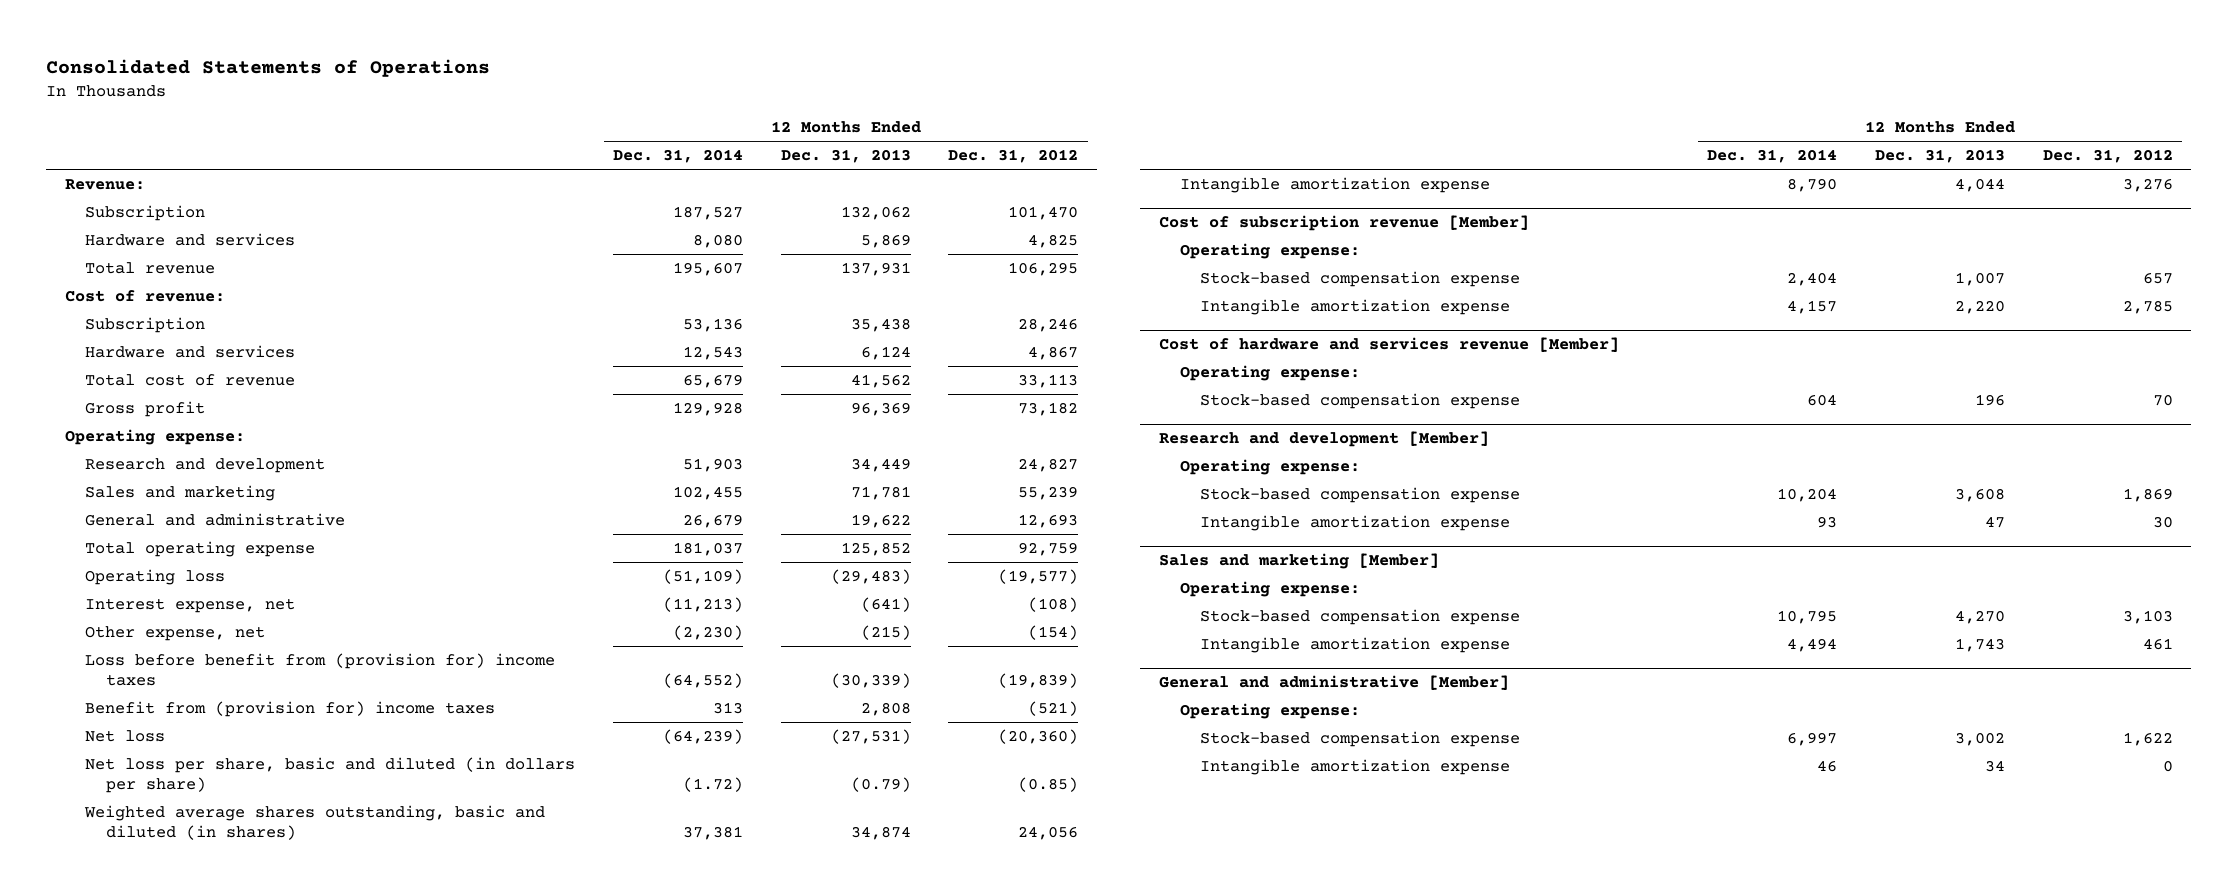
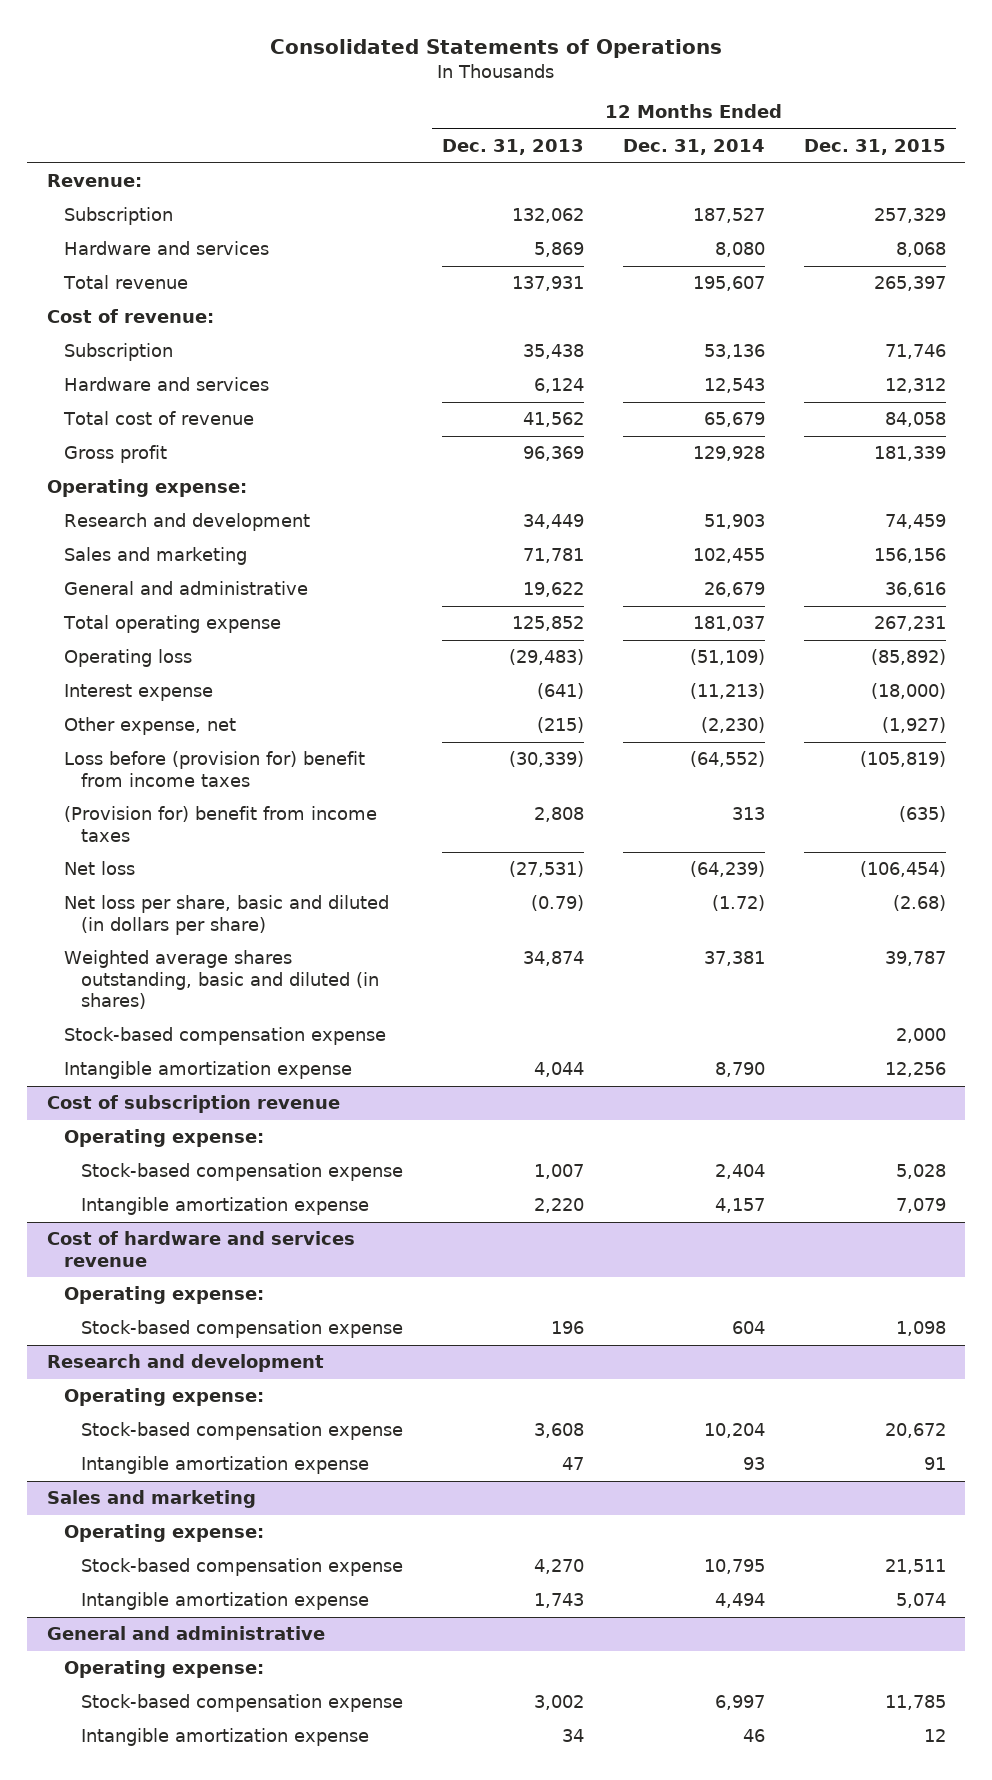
[948,149,1079,164] Dec. 31, 2012 -> none
none -> [803,139,946,156] Dec. 31, 2015
[85,597,296,613] Interest expense, net -> [64,684,214,702] Interest expense
[85,652,556,687] Loss before benefit from (provision for) income taxes -> [64,751,366,787] Loss before (provision for) benefit from income taxes
[85,700,496,717] Benefit from (provision for) income taxes -> [64,806,378,842] (Provision for) benefit from income taxes
none -> [64,1027,387,1046] Stock-based compensation expense
[1159,215,1530,232] Cost of subscription revenue [Member] -> [46,1095,340,1114] Cost of subscription revenue
[1159,337,1620,353] Cost of hardware and services revenue [Member] -> [46,1231,355,1267] Cost of hardware and services revenue
[1159,431,1490,448] Research and development [Member] -> [46,1354,324,1373] Research and development
[1159,553,1440,570] Sales and marketing [Member] -> [46,1490,256,1509] Sales and marketing
[1159,675,1510,691] General and administrative [Member] -> [46,1626,325,1641] General and administrative

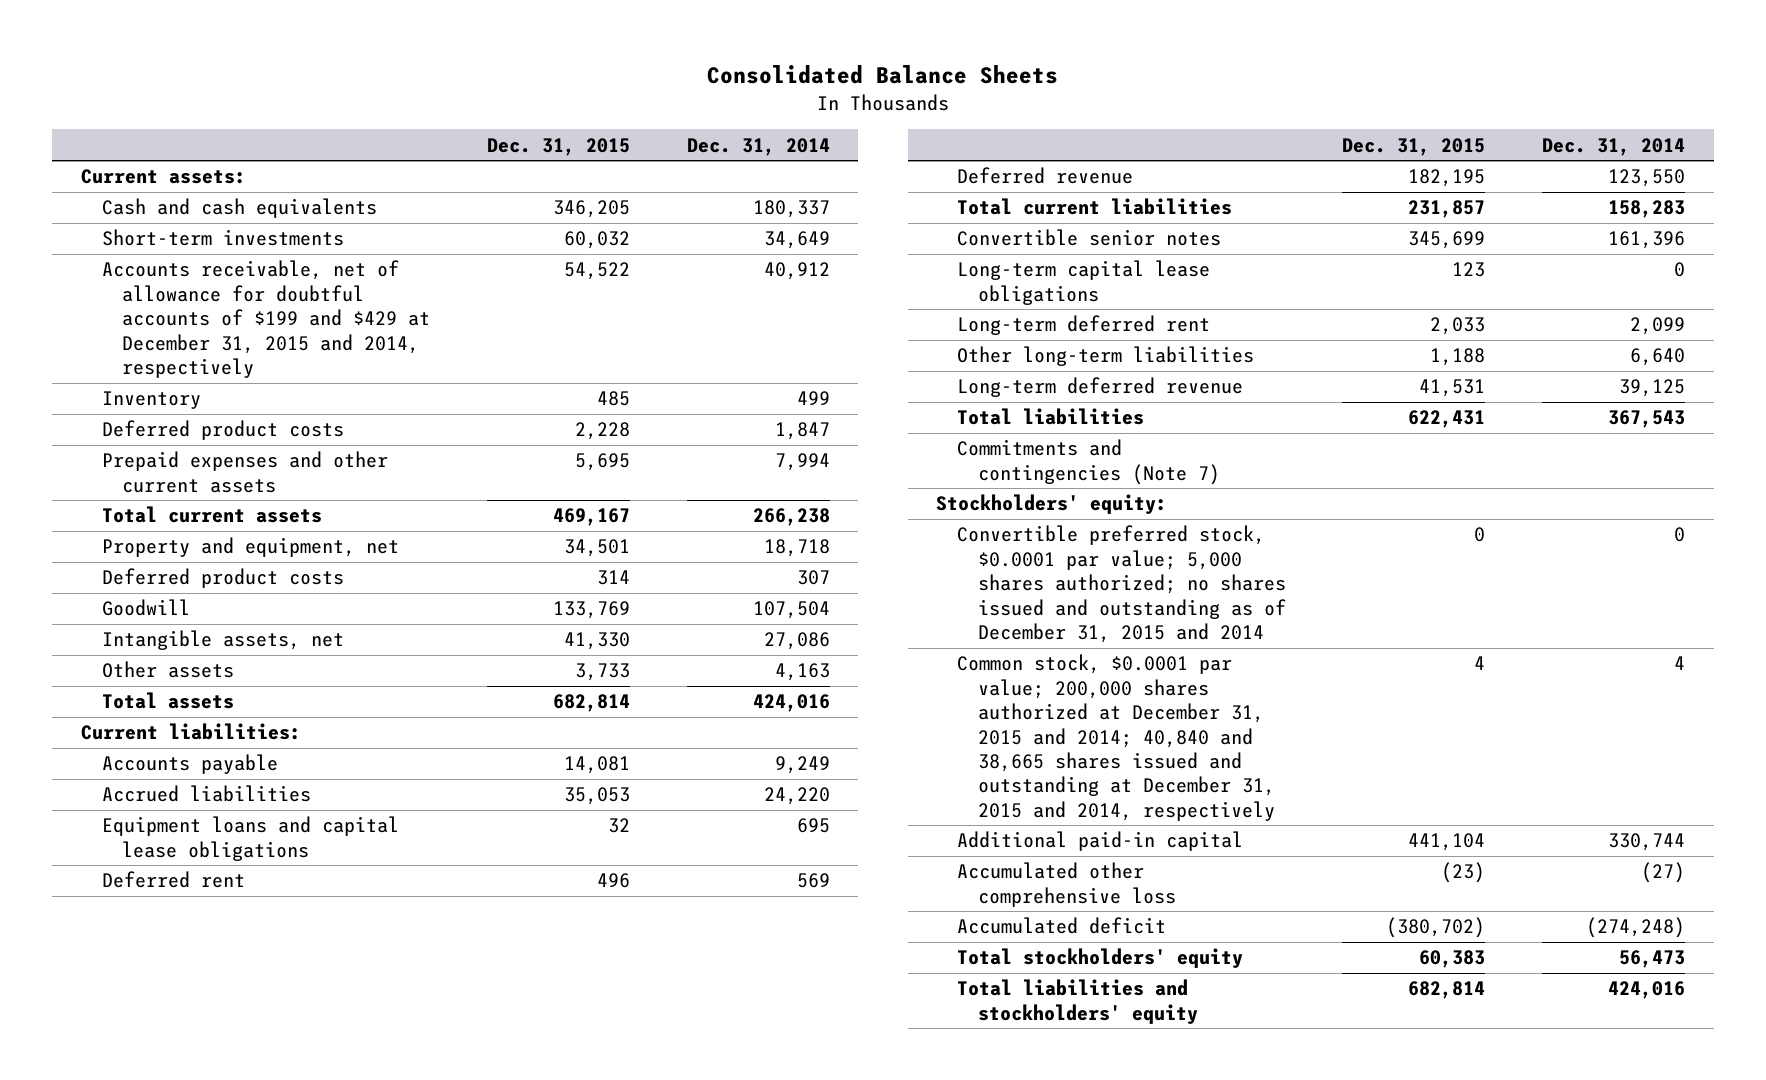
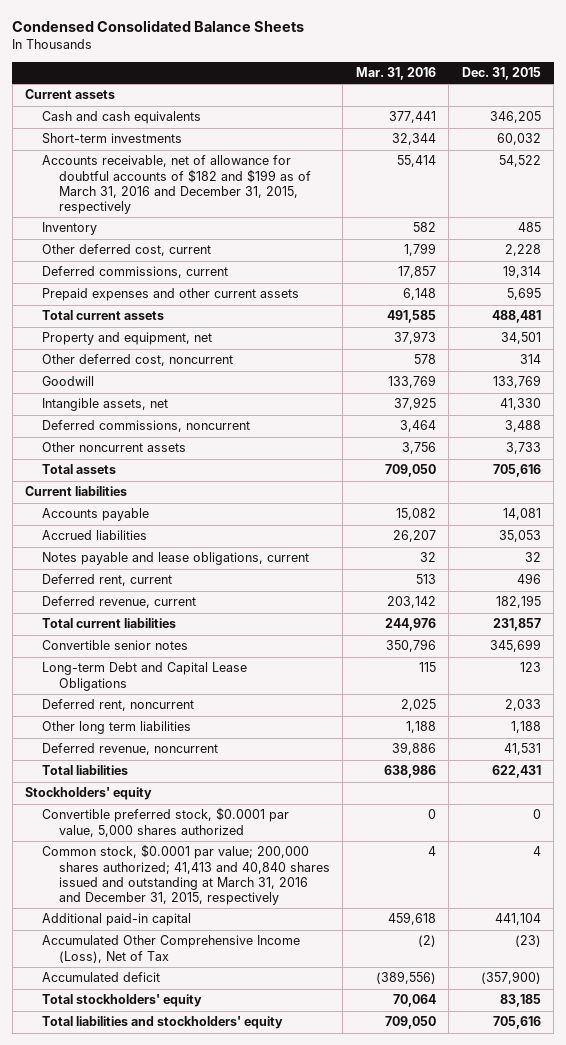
[707,65,1059,85] Consolidated Balance Sheets -> [12,19,305,32] Condensed Consolidated Balance Sheets
[686,137,830,156] Dec. 31, 2014 -> none
none -> [355,66,436,80] Mar. 31, 2016
[80,169,246,185] Current assets: -> [25,89,116,100] Current assets
[101,260,431,379] Accounts receivable, net of allowance for doubtful accounts of $199 and $429 at December 31, 2015 and 2014, respectively -> [41,155,311,214] Accounts receivable, net of allowance for doubtful accounts of $182 and $199 as of March 31, 2016 and December 31, 2015, respectively
[101,420,344,441] Deferred product costs -> [41,244,211,257] Other deferred cost, current
none -> [41,266,228,279] Deferred commissions, current
[553,508,631,527] 469,167 -> [491,310,541,324] 488,481
[101,568,344,589] Deferred product costs -> [41,354,233,367] Other deferred cost, noncurrent
none -> [41,420,250,433] Deferred commissions, noncurrent
[101,661,234,679] Other assets -> [41,442,186,453] Other noncurrent assets
[553,694,631,713] 682,814 -> [492,464,541,478] 705,616
[80,723,301,741] Current liabilities: -> [25,486,128,497] Current liabilities
[101,816,399,861] Equipment loans and capital lease obligations -> [41,552,309,566] Notes payable and lease obligations, current
[101,871,245,889] Deferred rent -> [41,574,172,587] Deferred rent, current
[956,167,1133,185] Deferred revenue -> [41,596,196,609] Deferred revenue, current
[956,260,1210,305] Long-term capital lease obligations -> [41,662,247,691] Long-term Debt and Capital Lease Obligations
[956,315,1210,336] Long-term deferred rent -> [41,699,194,712] Deferred rent, noncurrent
[956,346,1254,367] Other long-term liabilities -> [41,721,191,735] Other long term liabilities
[956,377,1243,398] Long-term deferred revenue -> [41,743,218,756] Deferred revenue, noncurrent
[956,439,1220,485] Commitments and contingencies (Note 7) -> none
[936,494,1168,515] Stockholders' equity: -> [25,787,153,801] Stockholders' equity
[956,525,1286,644] Convertible preferred stock, $0.0001 par value; 5,000 shares authorized; no shares issued and outstanding as of December 31, 2015 and 2014 -> [41,807,289,837] Convertible preferred stock, $0.0001 par value, 5,000 shares authorized
[956,654,1275,821] Common stock, $0.0001 par value; 200,000 shares authorized at December 31, 2015 and 2014; 40,840 and 38,665 shares issued and outstanding at December 31, 2015 and 2014, respectively -> [41,844,330,905] Common stock, $0.0001 par value; 200,000 shares authorized; 41,413 and 40,840 shares issued and outstanding at March 31, 2016 and December 31, 2015, respectively
[956,862,1176,907] Accumulated other comprehensive loss -> [41,935,300,963] Accumulated Other Comprehensive Income (Loss), Net of Tax
[1386,917,1486,939] (380,702) -> [480,971,541,985] (357,900)
[1419,950,1486,969] 60,383 -> [499,994,541,1008] 83,185
[1408,981,1486,1000] 682,814 -> [492,1016,541,1030] 705,616

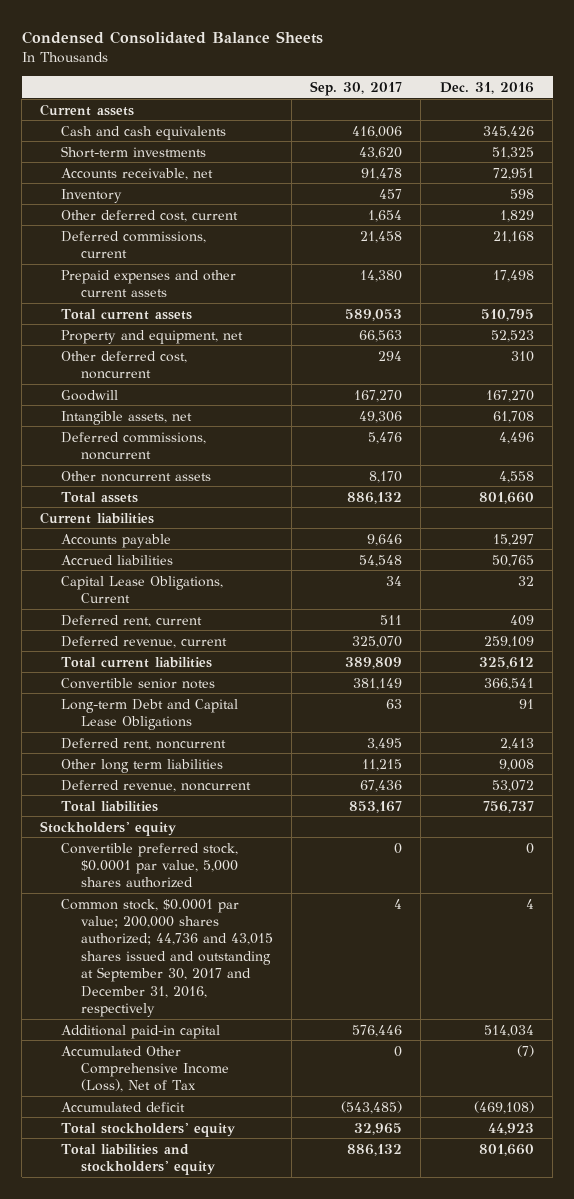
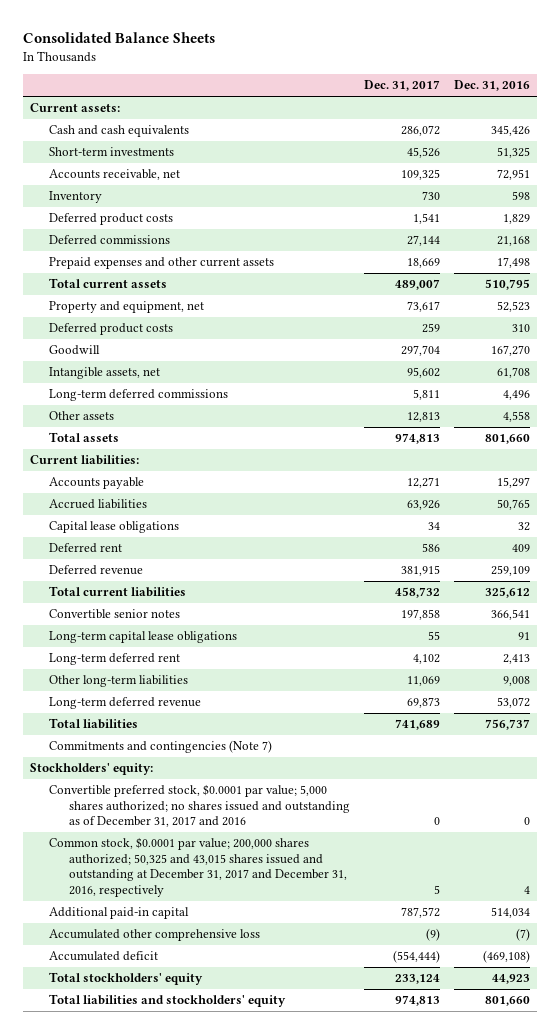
[21,31,323,45] Condensed Consolidated Balance Sheets -> [22,32,215,44] Consolidated Balance Sheets
[310,80,403,96] Sep. 30, 2017 -> none
none -> [363,80,440,92] Dec. 31, 2017
[40,103,135,116] Current assets -> [29,103,120,113] Current assets:
[60,209,238,222] Other deferred cost, current -> [49,213,174,226] Deferred product costs
[60,230,206,259] Deferred commissions, current -> [49,235,171,246] Deferred commissions
[60,350,187,380] Other deferred cost, noncurrent -> [49,323,174,336] Deferred product costs
[60,431,206,461] Deferred commissions, noncurrent -> [49,389,229,402] Long-term deferred commissions
[60,470,211,482] Other noncurrent assets -> [49,411,115,421] Other assets
[40,511,155,524] Current liabilities -> [29,455,139,466] Current liabilities:
[60,575,223,604] Capital Lease Obligations, Current -> [49,521,180,534] Capital lease obligations
[60,614,202,627] Deferred rent, current -> [49,543,123,554] Deferred rent
[60,635,227,648] Deferred revenue, current -> [49,565,144,576] Deferred revenue
[60,698,238,731] Long-term Debt and Capital Lease Obligations -> [49,631,238,644] Long-term capital lease obligations
[60,737,226,750] Deferred rent, noncurrent -> [49,653,181,666] Long-term deferred rent
[60,758,223,773] Other long term liabilities -> [49,675,189,688] Other long-term liabilities
[60,779,251,792] Deferred revenue, noncurrent -> [49,697,202,710] Long-term deferred revenue
none -> [49,740,273,754] Commitments and contingencies (Note 7)
[40,820,177,836] Stockholders' equity -> [29,763,153,776] Stockholders' equity:
[60,842,238,889] Convertible preferred stock, $0.0001 par value, 5,000 shares authorized -> [49,784,350,828] Convertible preferred stock, $0.0001 par value; 5,000 shares authorized; no shares issued and outstanding as of December 31, 2017 and 2016
[60,898,273,1018] Common stock, $0.0001 par value; 200,000 shares authorized; 44,736 and 43,015 shares issued and outstanding at September 30, 2017 and December 31, 2016, respectively -> [49,837,347,897] Common stock, $0.0001 par value; 200,000 shares authorized; 50,325 and 43,015 shares issued and outstanding at December 31, 2017 and December 31, 2016, respectively
[60,1045,229,1093] Accumulated Other Comprehensive Income (Loss), Net of Tax -> [49,929,261,942] Accumulated other comprehensive loss

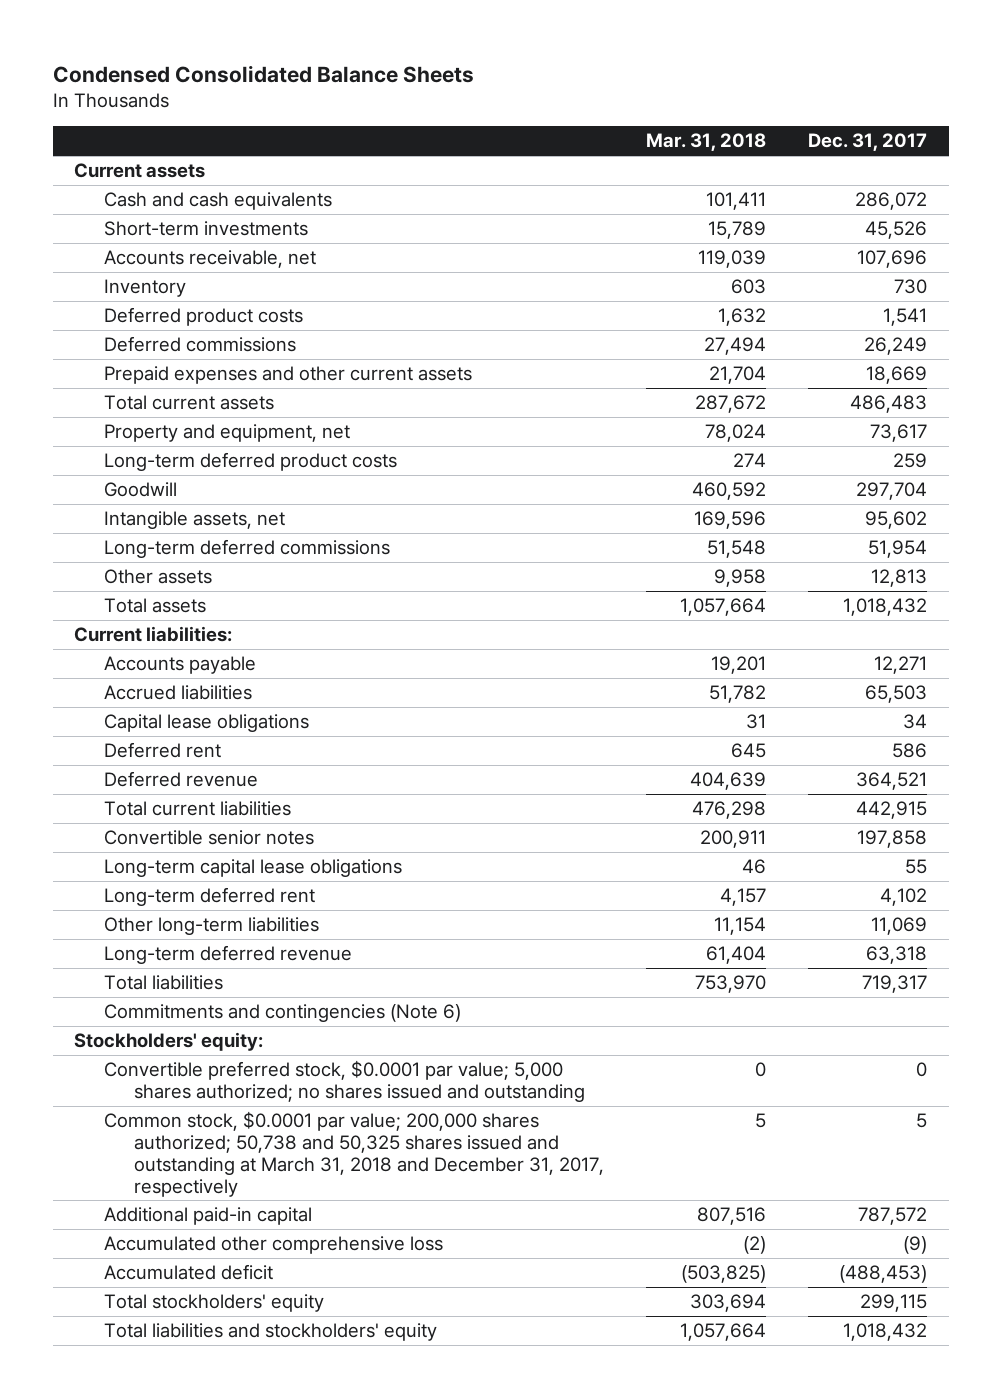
[22,32,215,44] Consolidated Balance Sheets -> [52,64,474,83] Condensed Consolidated Balance Sheets
[453,80,530,92] Dec. 31, 2016 -> none
none -> [646,133,767,152] Mar. 31, 2018
[29,103,120,113] Current assets: -> [73,163,205,179] Current assets
[400,169,440,181] 109,325 -> [857,250,928,269] 107,696
[406,235,440,247] 27,144 -> [864,337,928,356] 26,249
[394,279,440,291] 489,007 -> [850,395,928,414] 486,483
[49,323,174,336] Deferred product costs -> [103,452,397,472] Long-term deferred product costs
[412,389,440,401] 5,811 -> [868,540,928,559] 51,954
[394,433,440,445] 974,813 -> [843,598,928,617] 1,018,432
[406,500,440,511] 63,926 -> [865,685,928,704] 65,503
[400,565,440,577] 381,915 -> [856,772,928,791] 364,521
[394,587,440,599] 458,732 -> [856,801,928,820] 442,915
[406,697,440,709] 69,873 -> [866,946,928,965] 63,318
[394,719,440,731] 741,689 -> [862,975,928,994] 719,317
[49,740,273,754] Commitments and contingencies (Note 7) -> [103,1004,461,1023] Commitments and contingencies (Note 6)
[49,784,350,828] Convertible preferred stock, $0.0001 par value; 5,000 shares authorized; no shares issued and outstanding as of December 31, 2017 and 2016 -> [103,1060,585,1103] Convertible preferred stock, $0.0001 par value; 5,000 shares authorized; no shares issued and outstanding
[49,837,347,897] Common stock, $0.0001 par value; 200,000 shares authorized; 50,325 and 43,015 shares issued and outstanding at December 31, 2017 and December 31, 2016, respectively -> [103,1111,604,1197] Common stock, $0.0001 par value; 200,000 shares authorized; 50,738 and 50,325 shares issued and outstanding at March 31, 2018 and December 31, 2017, respectively
[392,950,440,964] (554,444) -> [839,1265,928,1284] (488,453)
[394,974,440,985] 233,124 -> [860,1294,928,1313] 299,115
[394,995,440,1007] 974,813 -> [843,1323,928,1342] 1,018,432

